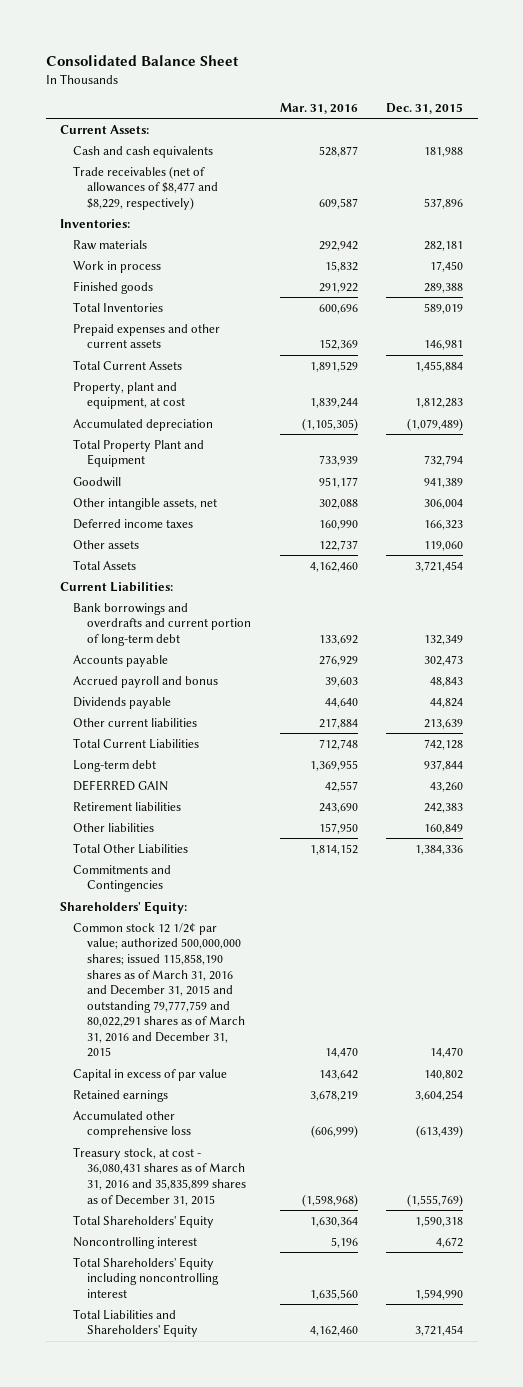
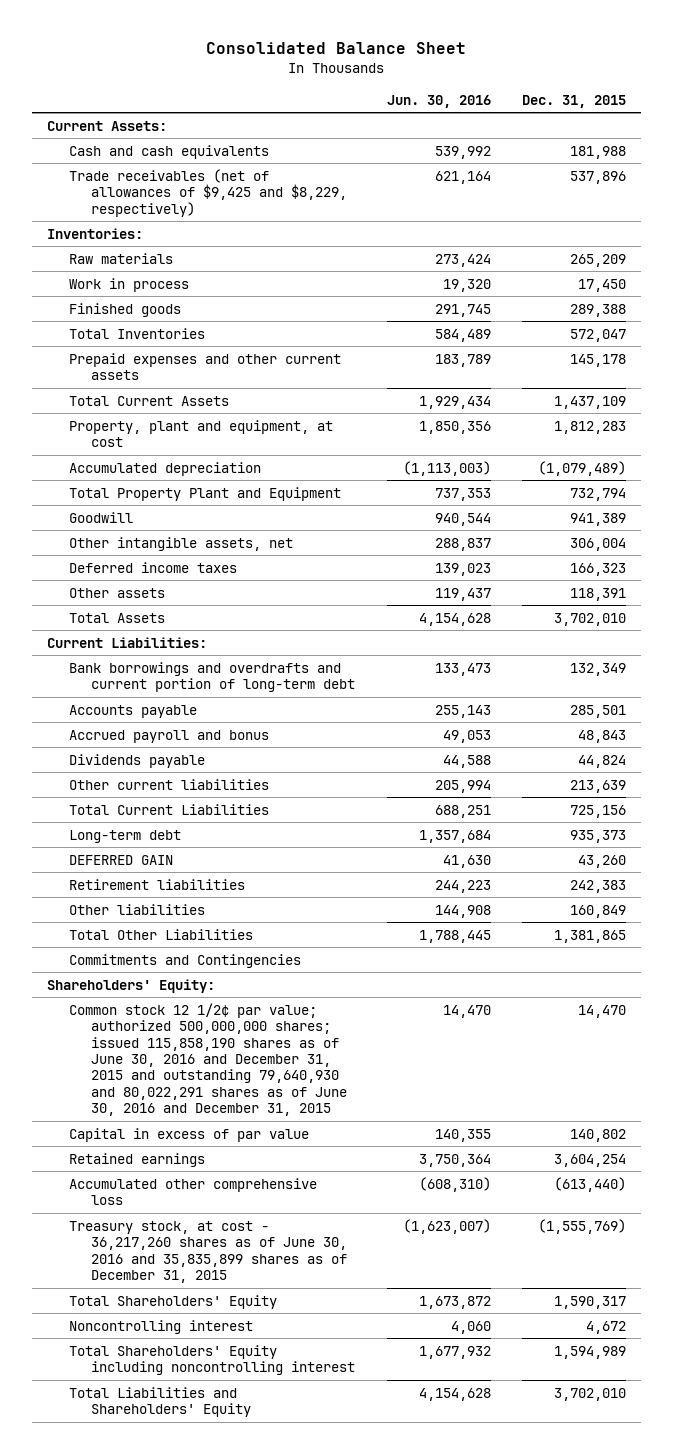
[279,102,358,114] Mar. 31, 2016 -> none
none -> [386,94,491,108] Jun. 30, 2016
[73,165,219,211] Trade receivables (net of allowances of $8,477 and $8,229, respectively) -> [69,168,348,217] Trade receivables (net of allowances of $9,425 and $8,229, respectively)
[424,240,464,251] 282,181 -> [569,253,626,267] 265,209
[424,302,464,314] 589,019 -> [569,328,626,342] 572,047
[424,340,464,351] 146,981 -> [569,353,626,367] 145,178
[415,360,464,372] 1,455,884 -> [553,395,626,409] 1,437,109
[424,540,464,551] 119,060 -> [569,587,626,601] 118,391
[415,560,464,572] 3,721,454 -> [553,612,626,626] 3,702,010
[424,654,464,666] 302,473 -> [569,704,626,718] 285,501
[424,738,464,750] 742,128 -> [569,804,626,818] 725,156
[424,759,464,771] 937,844 -> [569,829,626,843] 935,373
[415,844,464,855] 1,384,336 -> [553,929,626,943] 1,381,865
[73,922,246,1058] Common stock 12 1/2¢ par value; authorized 500,000,000 shares; issued 115,858,190 shares as of March 31, 2016 and December 31, 2015 and outstanding 79,777,759 and 80,022,291 shares as of March 31, 2016 and December 31, 2015 -> [69,1002,348,1117] Common stock 12 1/2¢ par value; authorized 500,000,000 shares; issued 115,858,190 shares as of June 30, 2016 and December 31, 2015 and outstanding 79,640,930 and 80,022,291 shares as of June 30, 2016 and December 31, 2015
[416,1125,464,1139] (613,439) -> [553,1176,626,1192] (613,440)
[73,1146,247,1206] Treasury stock, at cost - 36,080,431 shares as of March 31, 2016 and 35,835,899 shares as of December 31, 2015 -> [69,1220,348,1283] Treasury stock, at cost - 36,217,260 shares as of June 30, 2016 and 35,835,899 shares as of December 31, 2015
[415,1215,464,1227] 1,590,318 -> [553,1295,626,1309] 1,590,317
[415,1289,464,1301] 1,594,990 -> [553,1345,626,1359] 1,594,989
[415,1325,464,1337] 3,721,454 -> [553,1387,626,1401] 3,702,010

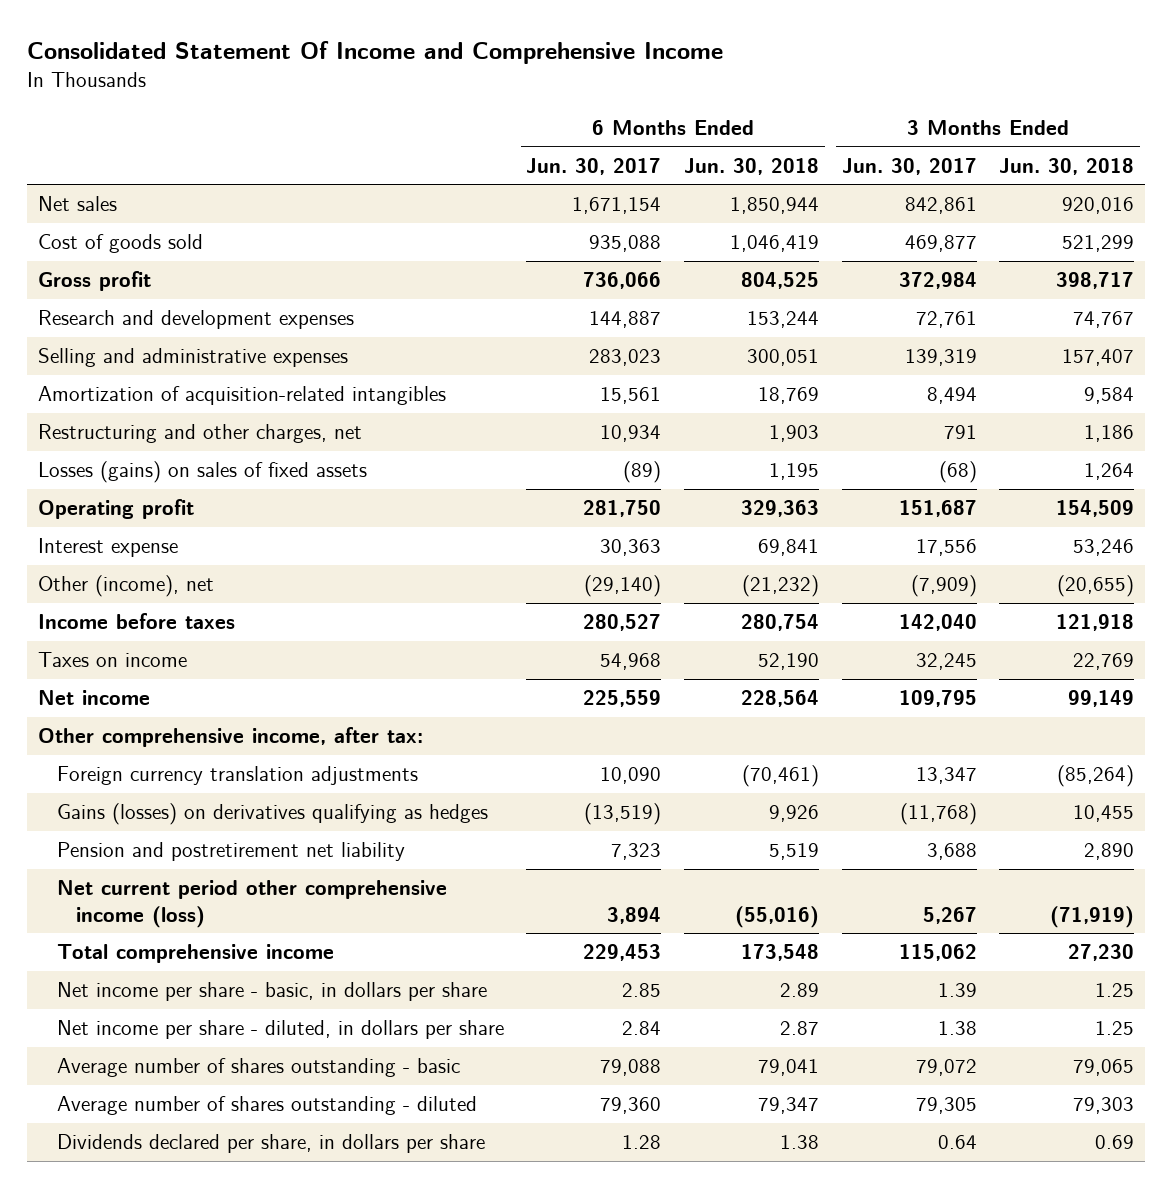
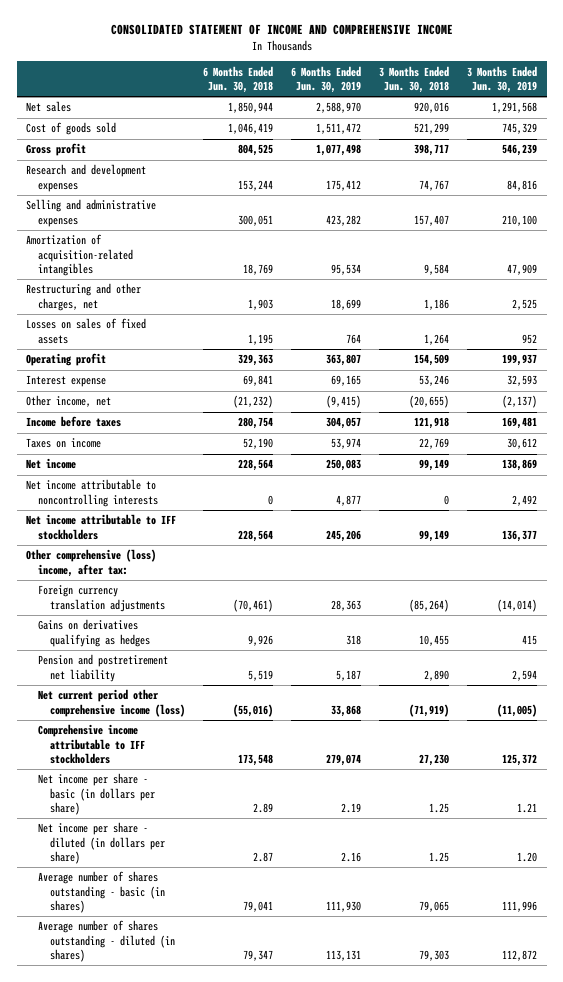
[26,41,723,65] Consolidated Statement Of Income and Comprehensive Income -> [110,24,453,36] CONSOLIDATED STATEMENT OF INCOME AND COMPREHENSIVE INCOME
[526,157,662,175] Jun. 30, 2017 -> none
[841,157,977,175] Jun. 30, 2017 -> none
none -> [291,65,362,94] 6 Months Ended Jun. 30, 2019
none -> [467,65,538,94] 3 Months Ended Jun. 30, 2019
[37,461,367,484] Losses (gains) on sales of fixed assets -> [25,318,146,344] Losses on sales of fixed assets
[37,575,214,598] Other (income), net -> [25,395,111,408] Other income, net
none -> [25,479,158,507] Net income attributable to noncontrolling interests
none -> [25,514,176,540] Net income attributable to IFF stockholders
[37,727,423,748] Other comprehensive income, after tax: -> [25,549,156,577] Other comprehensive (loss) income, after tax:
[56,803,488,826] Gains (losses) on derivatives qualifying as hedges -> [37,619,150,647] Gains on derivatives qualifying as hedges
[56,1134,485,1154] Dividends declared per share, in dollars per share -> none
[56,944,334,964] Total comprehensive income -> [37,724,145,764] Comprehensive income attributable to IFF stockholders
[56,982,487,1002] Net income per share - basic, in dollars per share -> [37,773,155,815] Net income per share - basic (in dollars per share)
[56,1020,504,1040] Net income per share - diluted, in dollars per share -> [37,822,165,864] Net income per share - diluted (in dollars per share)
[56,1058,460,1078] Average number of shares outstanding - basic -> [37,871,165,913] Average number of shares outstanding - basic (in shares)
[56,1096,477,1116] Average number of shares outstanding - diluted -> [37,920,175,962] Average number of shares outstanding - diluted (in shares)

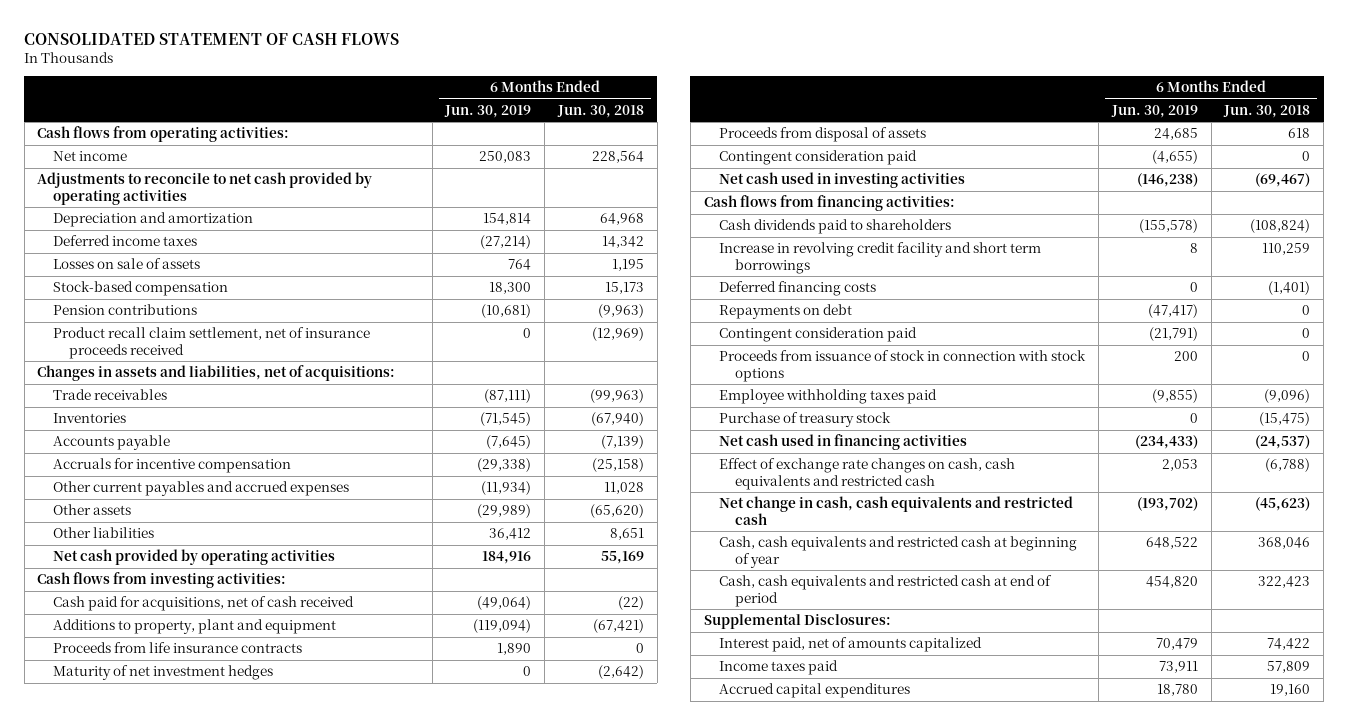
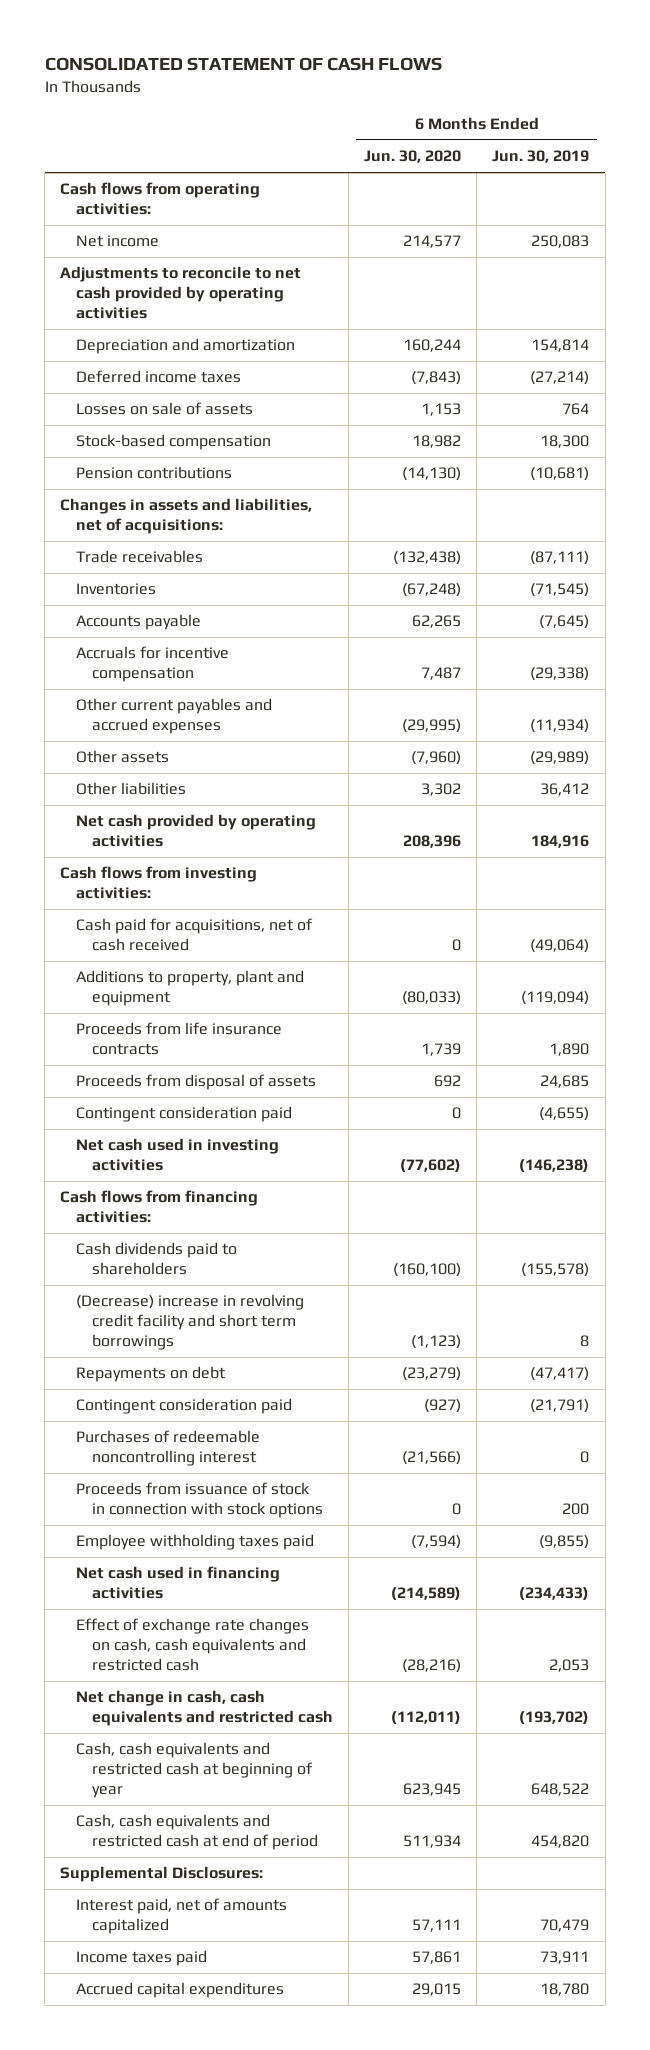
[556,104,644,118] Jun. 30, 2018 -> none
none -> [364,150,462,164] Jun. 30, 2020
[53,327,371,359] Product recall claim settlement, net of insurance proceeds received -> none
[53,665,274,681] Maturity of net investment hedges -> none
[719,281,877,297] Deferred financing costs -> none
[719,242,1042,274] Increase in revolving credit facility and short term borrowings -> [76,1294,305,1351] (Decrease) increase in revolving credit facility and short term borrowings
none -> [76,1430,261,1467] Purchases of redeemable noncontrolling interest
[719,412,892,428] Purchase of treasury stock -> none

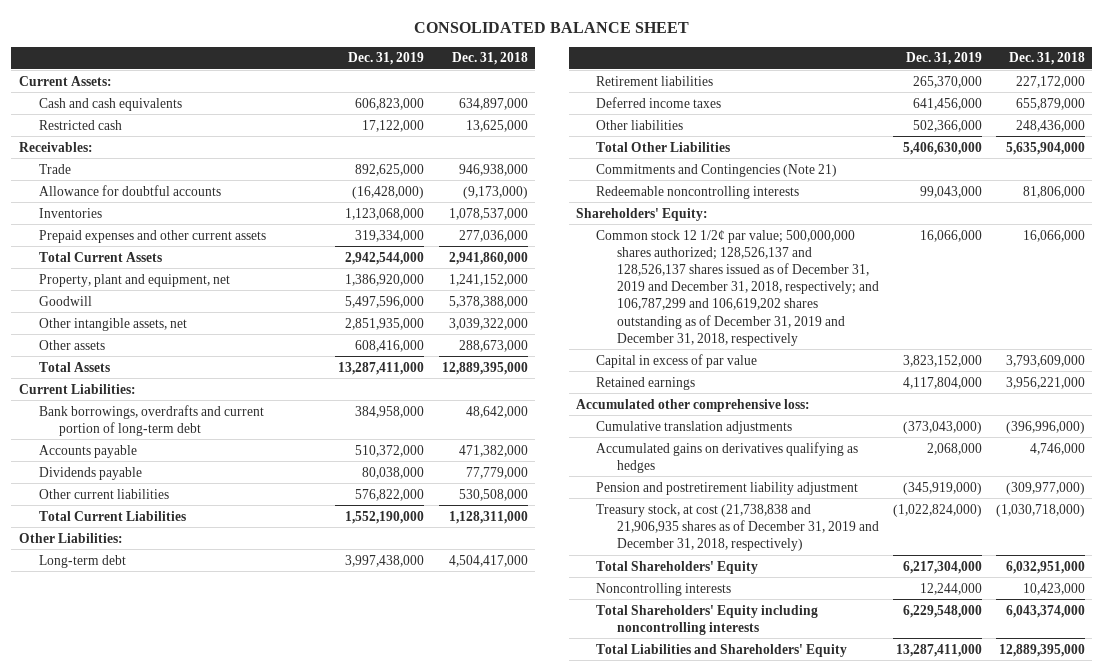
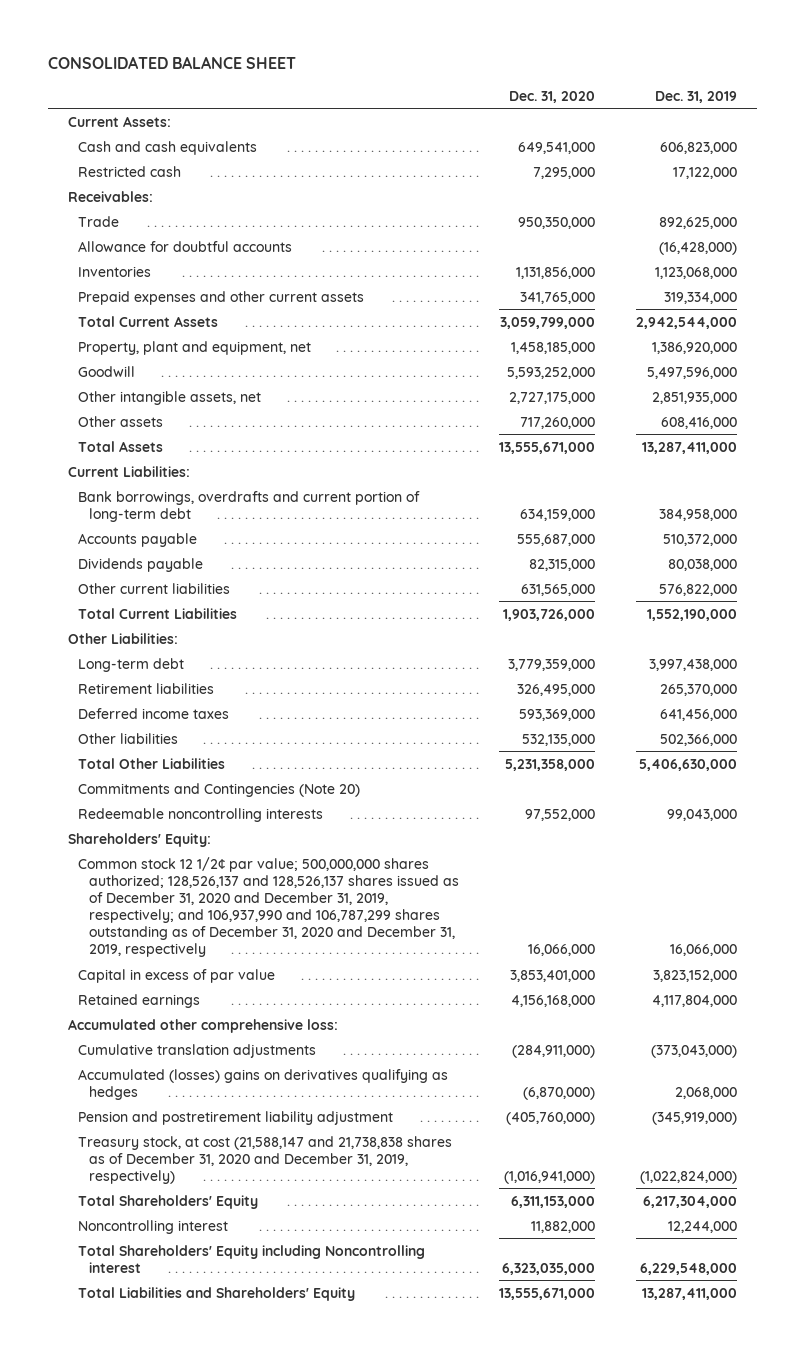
[451,52,528,66] Dec. 31, 2018 -> none
none -> [509,90,596,103] Dec. 31, 2020
[596,163,838,177] Commitments and Contingencies (Note 21) -> [78,782,361,797] Commitments and Contingencies (Note 20)
[596,229,879,346] Common stock 12 1/2¢ par value; 500,000,000 shares authorized; 128,526,137 and 128,526,137 shares issued as of December 31, 2019 and December 31, 2018, respectively; and 106,787,299 and 106,619,202 shares outstanding as of December 31, 2019 and December 31, 2018, respectively -> [78,856,459,958] Common stock 12 1/2¢ par value; 500,000,000 shares authorized; 128,526,137 and 128,526,137 shares issued as of December 31, 2020 and December 31, 2019, respectively; and 106,937,990 and 106,787,299 shares outstanding as of December 31, 2020 and December 31, 2019, respectively
[596,441,859,473] Accumulated gains on derivatives qualifying as hedges -> [78,1068,449,1100] Accumulated (losses) gains on derivatives qualifying as hedges
[596,503,879,551] Treasury stock, at cost (21,738,838 and 21,906,935 shares as of December 31, 2019 and December 31, 2018, respectively) -> [78,1135,453,1184] Treasury stock, at cost (21,588,147 and 21,738,838 shares as of December 31, 2020 and December 31, 2019, respectively)
[596,582,732,596] Noncontrolling interests -> [78,1219,229,1234] Noncontrolling interest
[596,604,819,635] Total Shareholders' Equity including noncontrolling interests -> [78,1244,426,1273] Total Shareholders' Equity including Noncontrolling interest

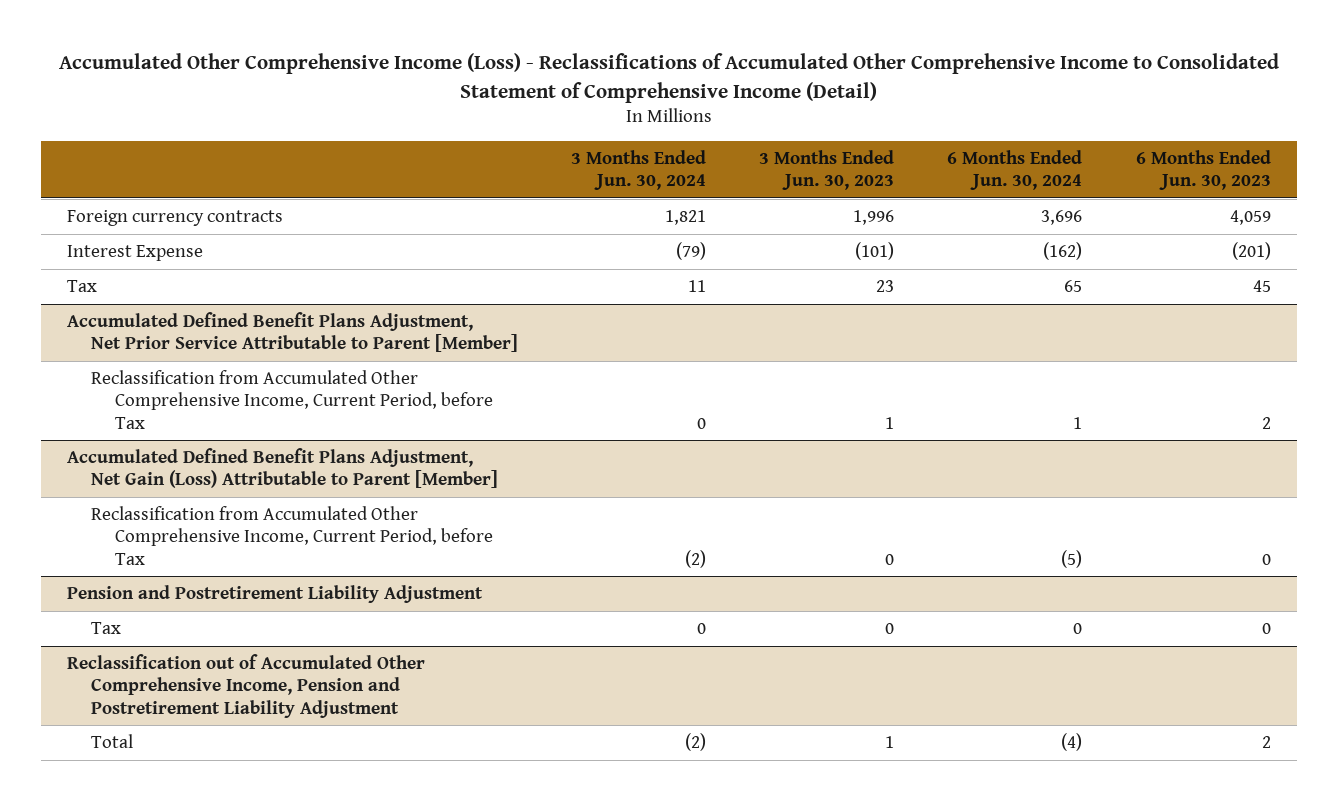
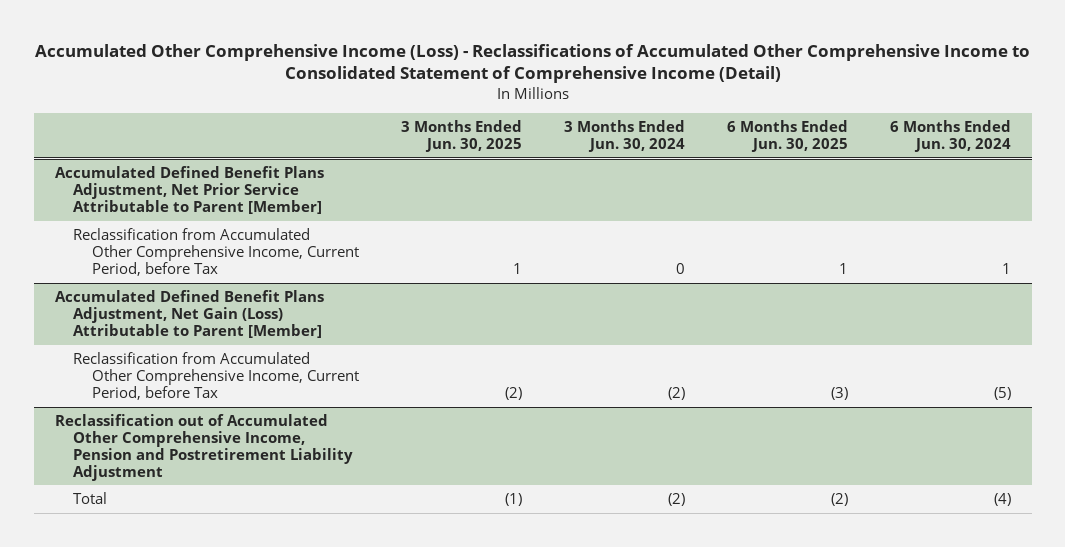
[759,149,895,191] 3 Months Ended Jun. 30, 2023 -> none
[1135,149,1271,191] 6 Months Ended Jun. 30, 2023 -> none
none -> [401,120,523,153] 3 Months Ended Jun. 30, 2025
none -> [726,120,848,153] 6 Months Ended Jun. 30, 2025
[67,209,284,226] Foreign currency contracts -> none
[67,244,204,261] Interest Expense -> none
[67,279,98,292] Tax -> none
[67,584,484,603] Pension and Postretirement Liability Adjustment -> none
[91,621,122,634] Tax -> none

